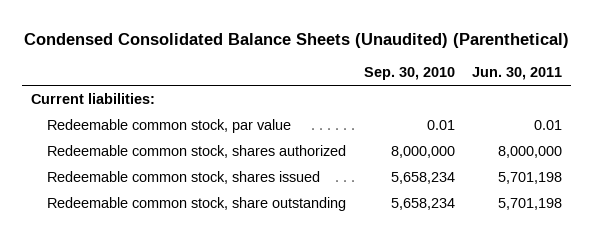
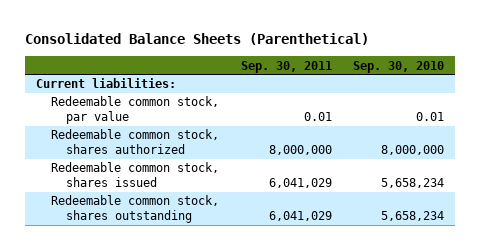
[23,32,569,48] Condensed Consolidated Balance Sheets (Unaudited) (Parenthetical) -> [25,33,370,46] Consolidated Balance Sheets (Parenthetical)
[472,67,563,81] Jun. 30, 2011 -> none
none -> [240,60,332,73] Sep. 30, 2011
[47,197,347,212] Redeemable common stock, share outstanding -> [51,195,220,224] Redeemable common stock, shares outstanding

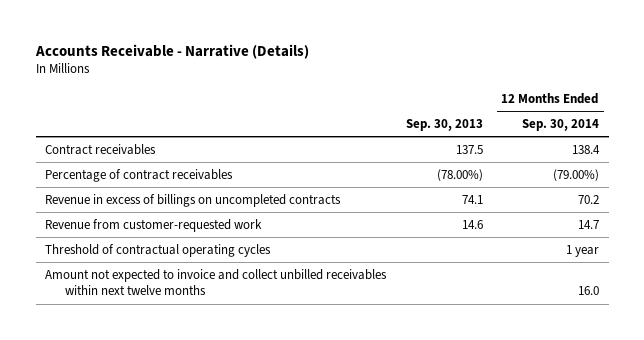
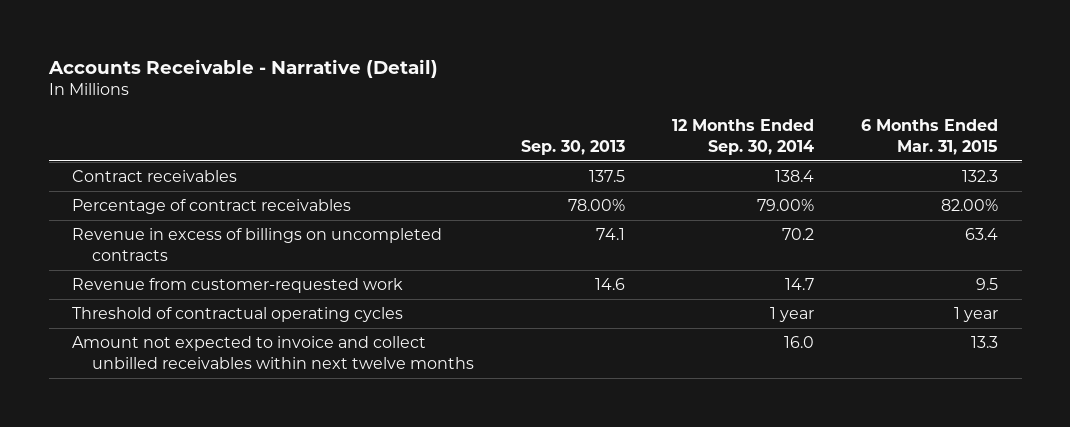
[34,43,309,59] Accounts Receivable - Narrative (Details) -> [47,58,438,78] Accounts Receivable - Narrative (Detail)
none -> [861,119,999,155] 6 Months Ended Mar. 31, 2015
[436,168,483,181] (78.00%) -> [568,199,626,212] 78.00%
[552,168,599,181] (79.00%) -> [757,199,815,212] 79.00%

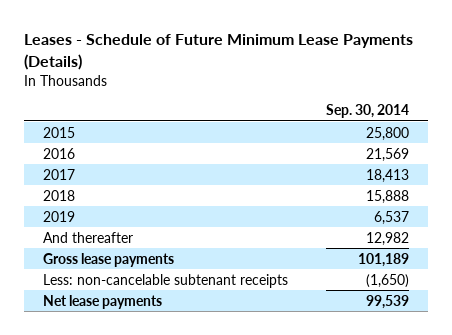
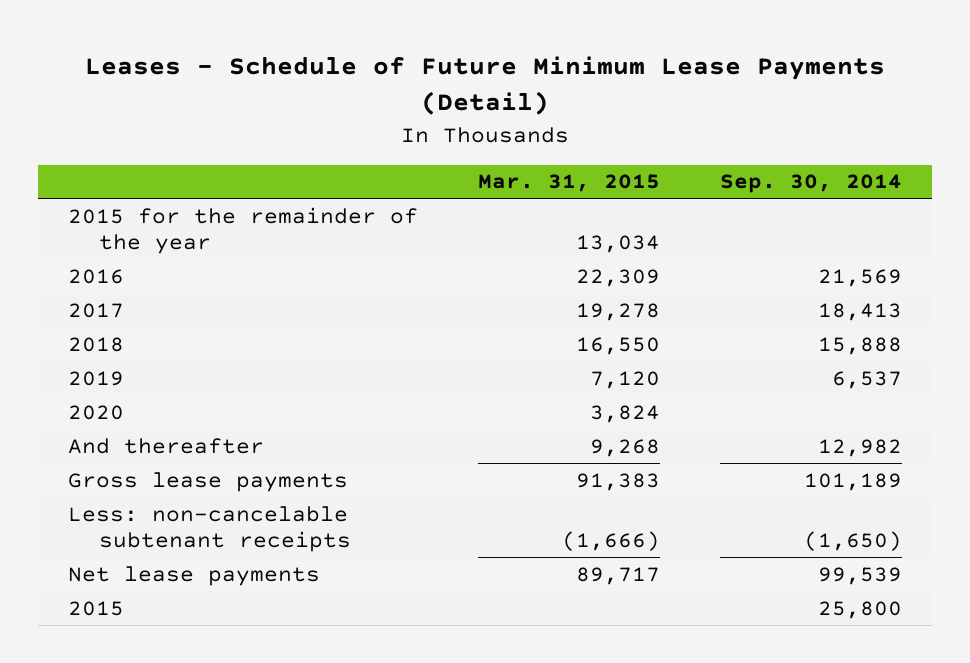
[24,34,414,70] Leases - Schedule of Future Minimum Lease Payments (Details) -> [85,56,886,116] Leases - Schedule of Future Minimum Lease Payments (Detail)
none -> [478,174,661,193] Mar. 31, 2015
none -> [68,206,419,255] 2015 for the remainder of the year
none -> [68,404,125,420] 2020
[42,126,75,138] 2015 -> [68,600,125,616] 2015

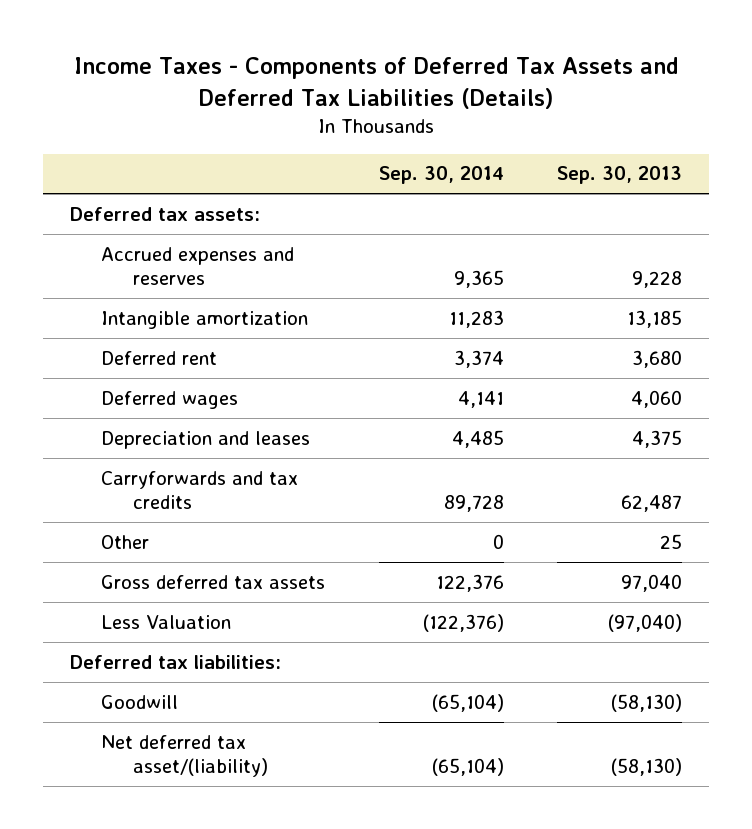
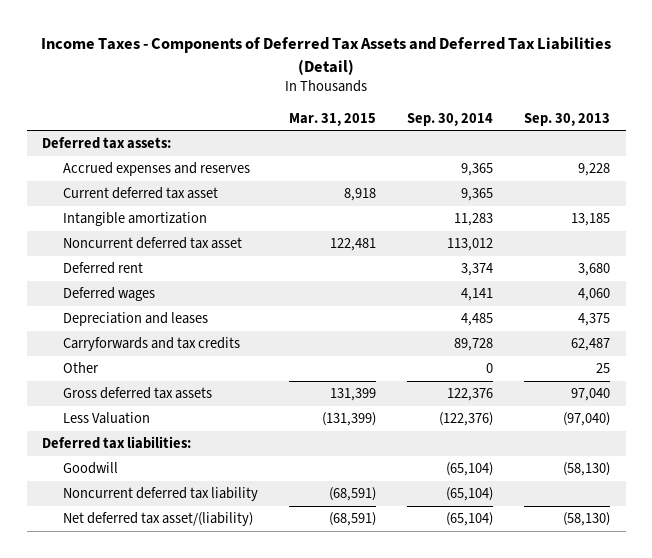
[73,57,679,109] Income Taxes - Components of Deferred Tax Assets and Deferred Tax Liabilities (Details) -> [41,37,612,75] Income Taxes - Components of Deferred Tax Assets and Deferred Tax Liabilities (Detail)
none -> [289,112,377,126] Mar. 31, 2015
none -> [63,187,219,200] Current deferred tax asset
none -> [63,237,243,250] Noncurrent deferred tax asset
none -> [63,487,259,502] Noncurrent deferred tax liability

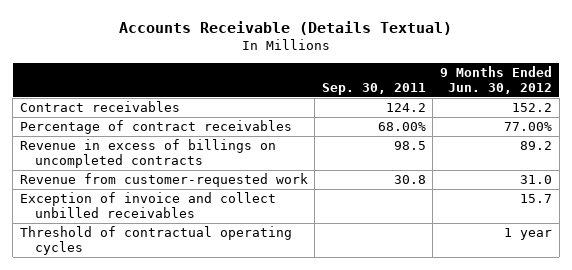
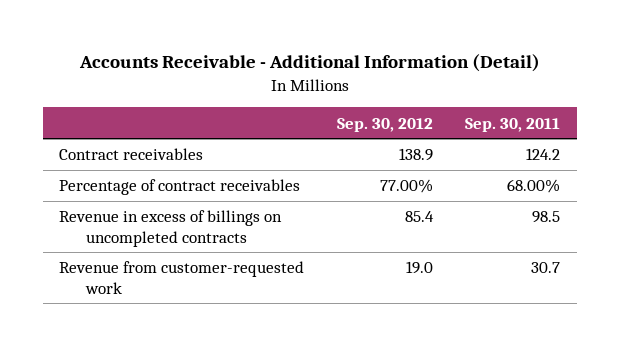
[118,20,452,35] Accounts Receivable (Details Textual) -> [78,54,540,73] Accounts Receivable - Additional Information (Detail)
[440,65,553,94] 9 Months Ended Jun. 30, 2012 -> none
none -> [336,117,433,132] Sep. 30, 2012
[19,192,276,219] Exception of invoice and collect unbilled receivables -> none
[19,226,292,256] Threshold of contractual operating cycles -> none
[393,175,426,185] 30.8 -> [531,262,561,274] 30.7

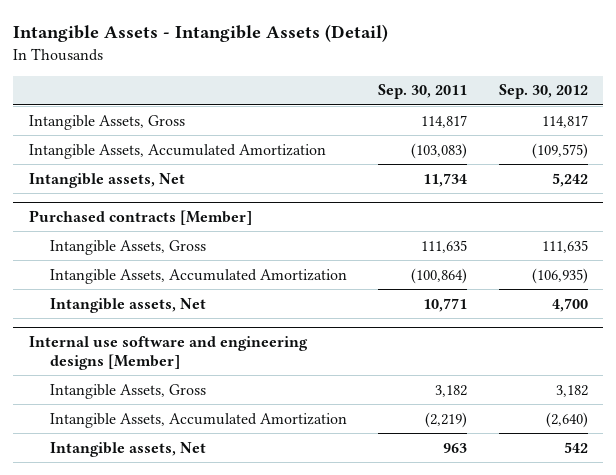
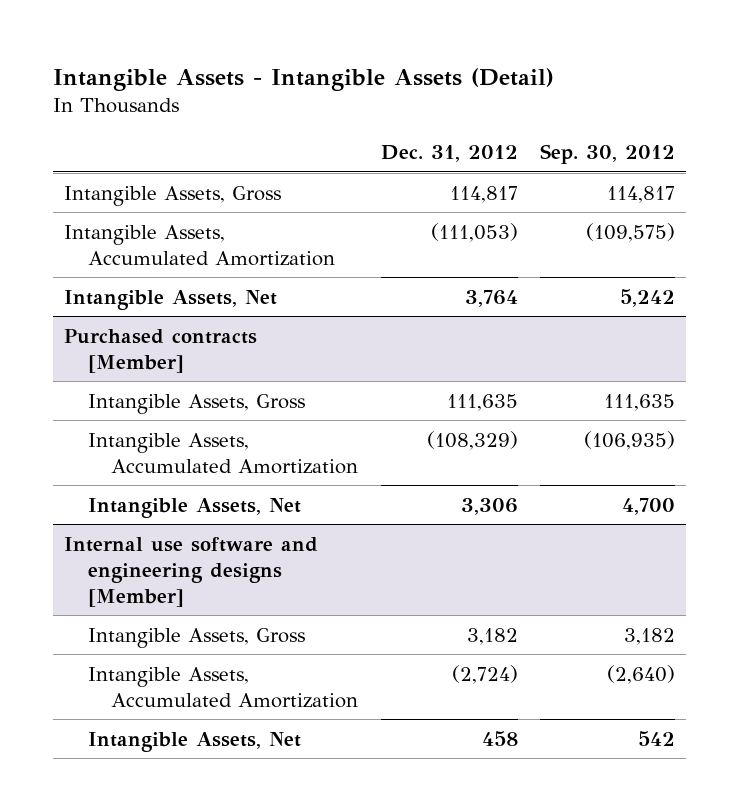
[378,84,468,100] Sep. 30, 2011 -> none
none -> [380,145,518,163] Dec. 31, 2012
[28,172,185,188] Intangible assets, Net -> [64,289,278,310] Intangible Assets, Net
[49,297,206,313] Intangible assets, Net -> [87,497,301,518] Intangible Assets, Net
[49,441,206,457] Intangible assets, Net -> [87,731,301,752] Intangible Assets, Net

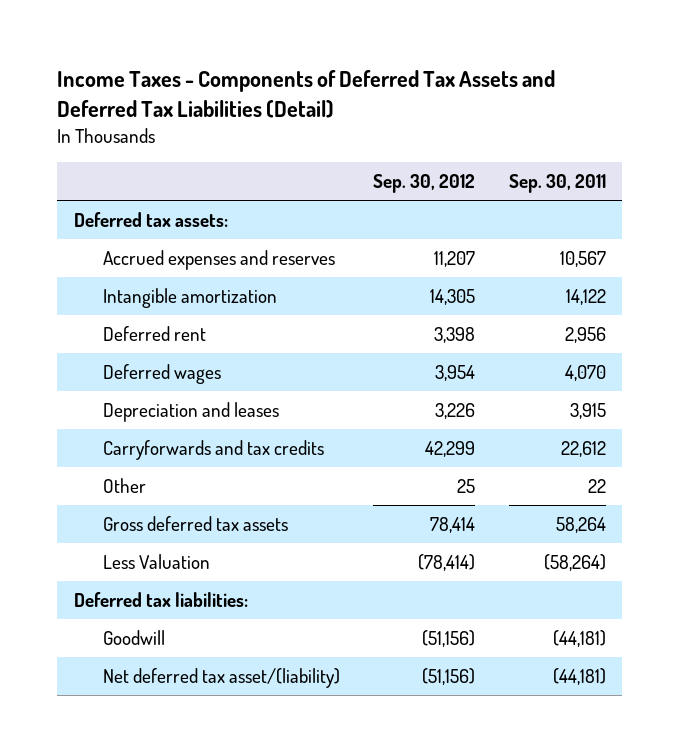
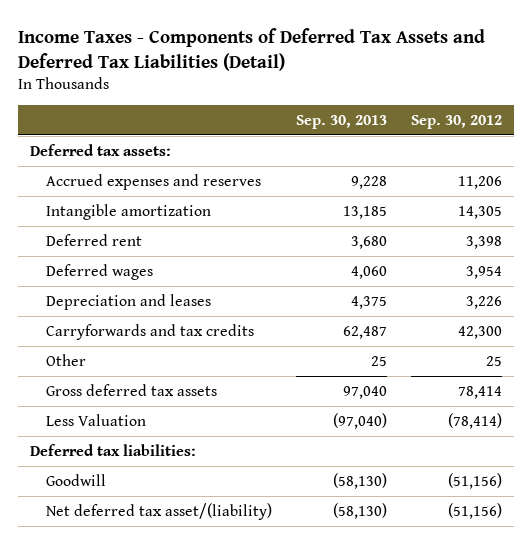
[508,174,606,194] Sep. 30, 2011 -> none
none -> [295,115,387,130] Sep. 30, 2013
[434,250,476,267] 11,207 -> [457,175,502,189] 11,206
[425,440,476,457] 42,299 -> [457,325,502,339] 42,300

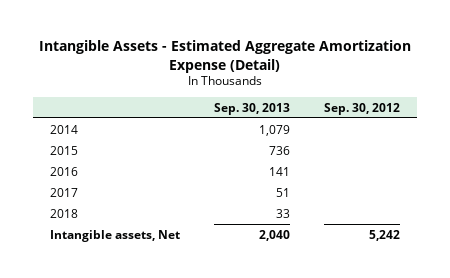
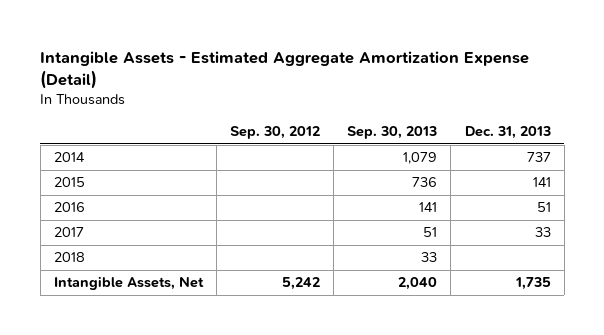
none -> [464,126,551,140] Dec. 31, 2013
[49,229,180,242] Intangible assets, Net -> [53,276,204,291] Intangible Assets, Net

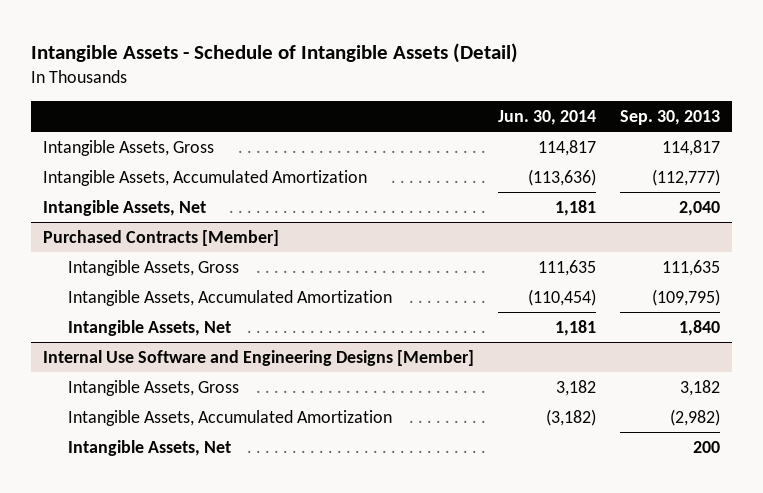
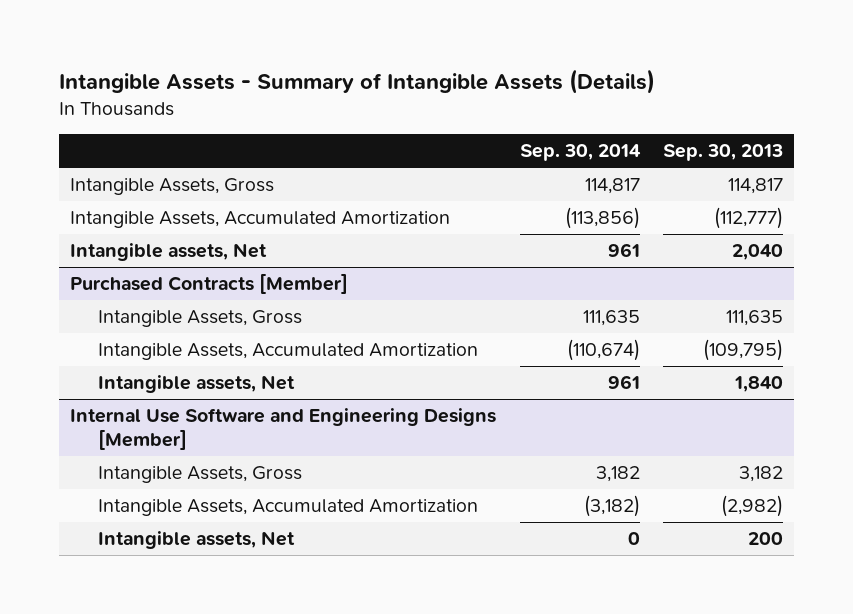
[31,42,519,63] Intangible Assets - Schedule of Intangible Assets (Detail) -> [58,68,655,94] Intangible Assets - Summary of Intangible Assets (Details)
[497,109,596,125] Jun. 30, 2014 -> none
none -> [519,144,641,162] Sep. 30, 2014
[42,199,206,216] Intangible Assets, Net -> [70,243,268,262] Intangible assets, Net
[67,319,231,336] Intangible Assets, Net -> [98,375,296,394] Intangible assets, Net
[67,439,231,456] Intangible Assets, Net -> [98,531,296,550] Intangible assets, Net

